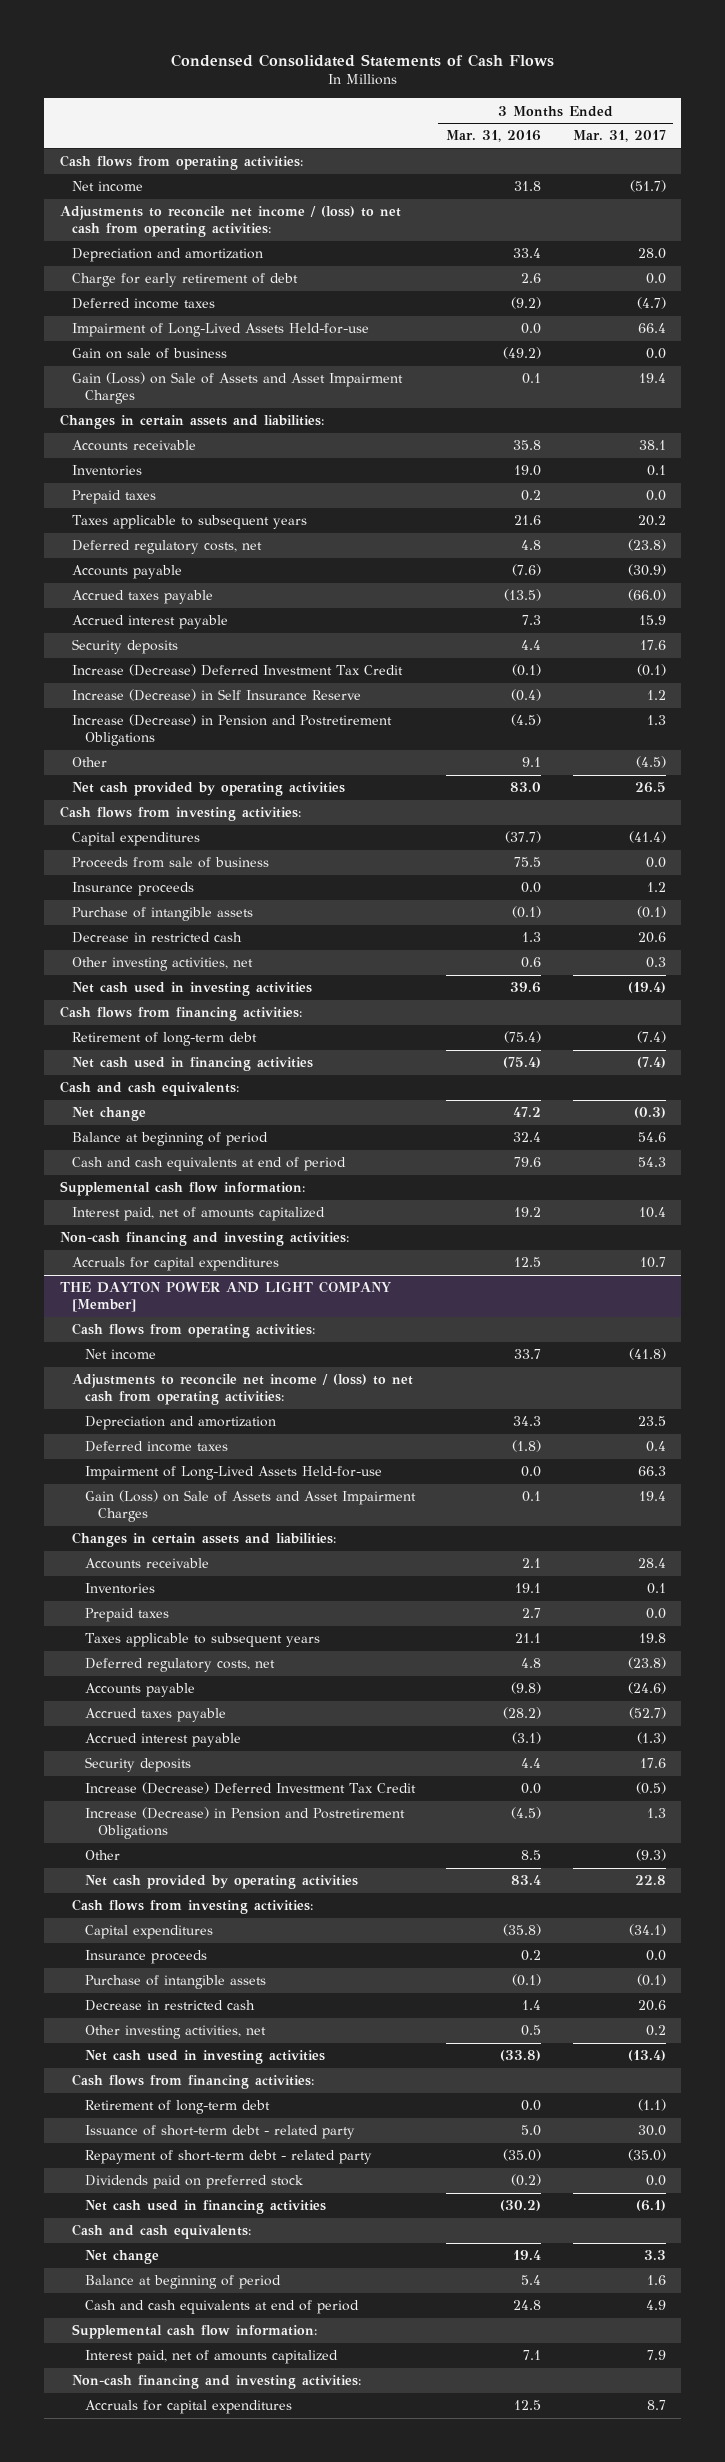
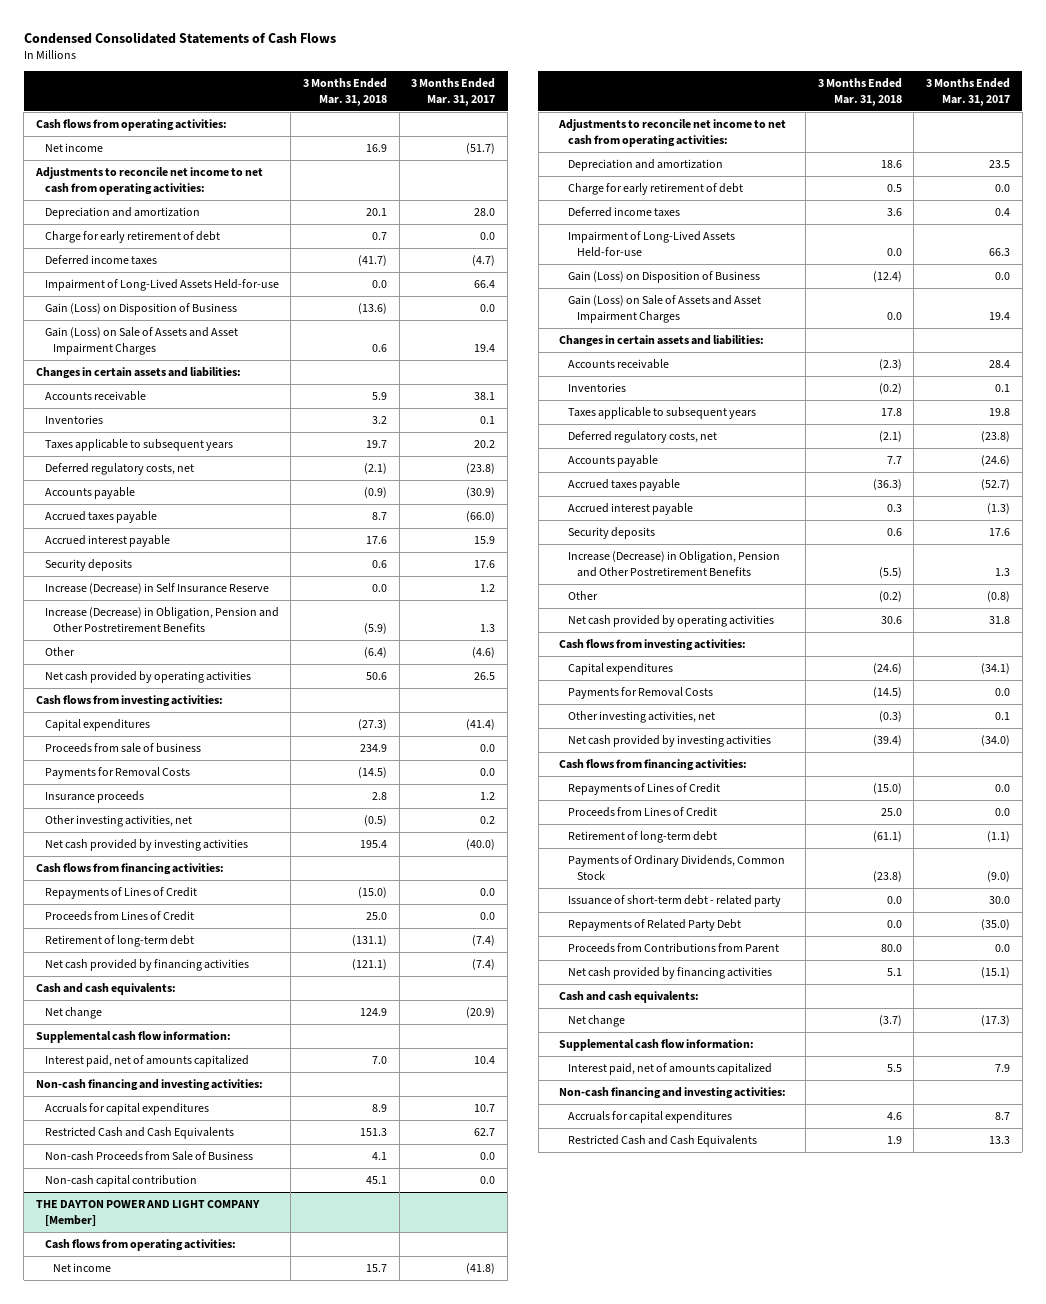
[446,130,542,143] Mar. 31, 2016 -> none
none -> [302,78,387,106] 3 Months Ended Mar. 31, 2018
[59,206,401,238] Adjustments to reconcile net income / (loss) to net cash from operating activities: -> [34,167,263,195] Adjustments to reconcile net income to net cash from operating activities:
[72,348,228,360] Gain on sale of business -> [44,303,237,316] Gain (Loss) on Disposition of Business
[72,490,157,505] Prepaid taxes -> none
[72,664,404,677] Increase (Decrease) Deferred Investment Tax Credit -> none
[72,714,393,747] Increase (Decrease) in Pension and Postretirement Obligations -> [44,607,279,632] Increase (Decrease) in Obligation, Pension and Other Postretirement Benefits
[635,756,666,769] (4.5) -> [472,647,496,659] (4.6)
none -> [44,767,190,780] Payments for Removal Costs
[72,907,254,922] Purchase of intangible assets -> none
[72,932,243,944] Decrease in restricted cash -> none
[645,957,666,969] 0.3 -> [480,816,496,825] 0.2
[72,982,313,997] Net cash used in investing activities -> [44,839,248,852] Net cash provided by investing activities
[627,982,666,994] (19.4) -> [466,839,496,851] (40.0)
none -> [44,887,197,900] Repayments of Lines of Credit
none -> [44,911,194,922] Proceeds from Lines of Credit
[72,1057,314,1072] Net cash used in financing activities -> [44,959,249,972] Net cash provided by financing activities
[72,1132,269,1147] Balance at beginning of period -> none
[72,1157,347,1172] Cash and cash equivalents at end of period -> none
[633,1107,666,1119] (0.3) -> [466,1007,496,1019] (20.9)
none -> [44,1127,234,1140] Restricted Cash and Cash Equivalents
none -> [44,1151,253,1162] Non-cash Proceeds from Sale of Business
none -> [44,1175,197,1188] Non-cash capital contribution
[72,1374,414,1406] Adjustments to reconcile net income / (loss) to net cash from operating activities: -> [558,119,787,147] Adjustments to reconcile net income to net cash from operating activities:
none -> [568,183,744,196] Charge for early retirement of debt
none -> [568,271,761,284] Gain (Loss) on Disposition of Business
[84,1608,169,1623] Prepaid taxes -> none
[84,1782,416,1795] Increase (Decrease) Deferred Investment Tax Credit -> none
[84,1807,405,1840] Increase (Decrease) in Pension and Postretirement Obligations -> [568,551,781,577] Increase (Decrease) in Obligation, Pension and Other Postretirement Benefits
[635,1849,666,1862] (9.3) -> [987,591,1011,603] (0.8)
[634,1875,666,1886] 22.8 -> [989,616,1011,625] 31.8
[84,1950,207,1965] Insurance proceeds -> none
[84,1975,266,1990] Purchase of intangible assets -> none
[84,2000,255,2012] Decrease in restricted cash -> none
none -> [568,687,714,700] Payments for Removal Costs
[645,2025,666,2037] 0.2 -> [995,712,1011,721] 0.1
[84,2050,325,2065] Net cash used in investing activities -> [568,735,772,748] Net cash provided by investing activities
[627,2050,666,2062] (13.4) -> [981,735,1011,747] (34.0)
none -> [568,783,721,796] Repayments of Lines of Credit
none -> [568,807,718,818] Proceeds from Lines of Credit
none -> [568,855,786,880] Payments of Ordinary Dividends, Common Stock
[84,2175,303,2190] Dividends paid on preferred stock -> none
[84,2150,372,2165] Repayment of short-term debt - related party -> [568,919,742,932] Repayments of Related Party Debt
none -> [568,943,780,954] Proceeds from Contributions from Parent
[84,2200,326,2215] Net cash used in financing activities -> [568,967,773,980] Net cash provided by financing activities
[635,2200,666,2212] (6.1) -> [981,967,1011,979] (15.1)
[84,2275,281,2290] Balance at beginning of period -> none
[84,2300,359,2315] Cash and cash equivalents at end of period -> none
[643,2250,666,2261] 3.3 -> [981,1015,1011,1027] (17.3)
none -> [568,1135,758,1148] Restricted Cash and Cash Equivalents

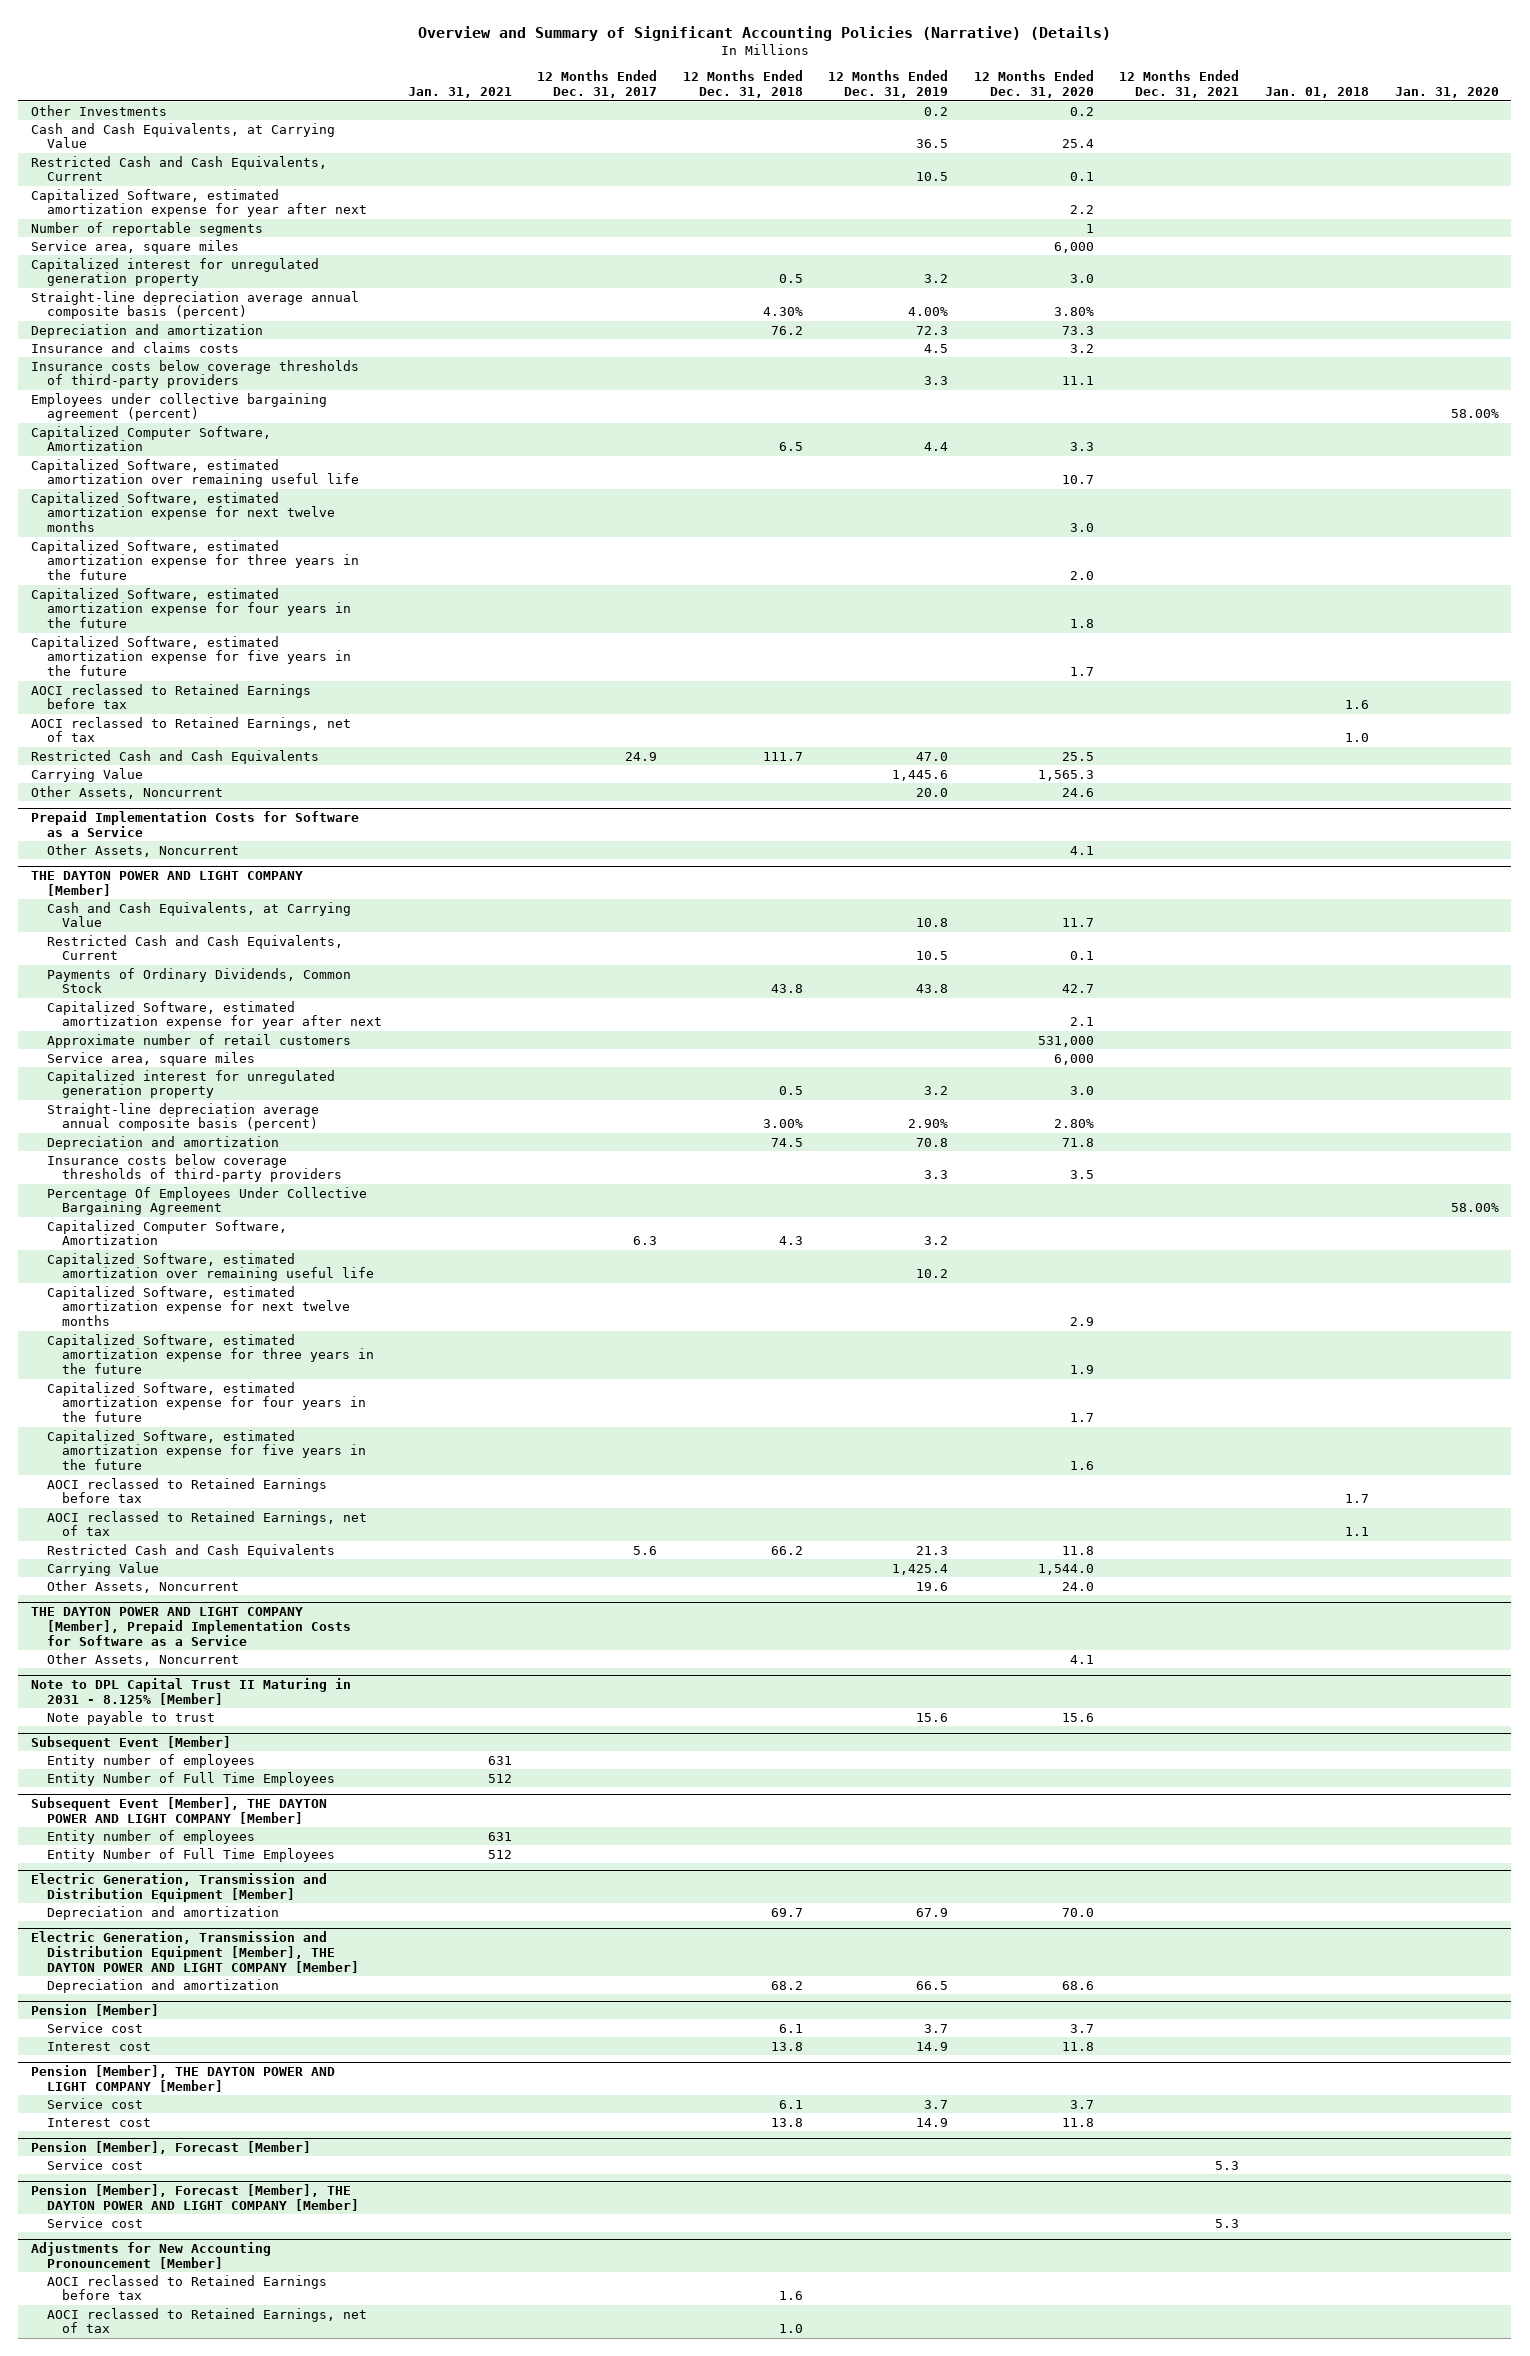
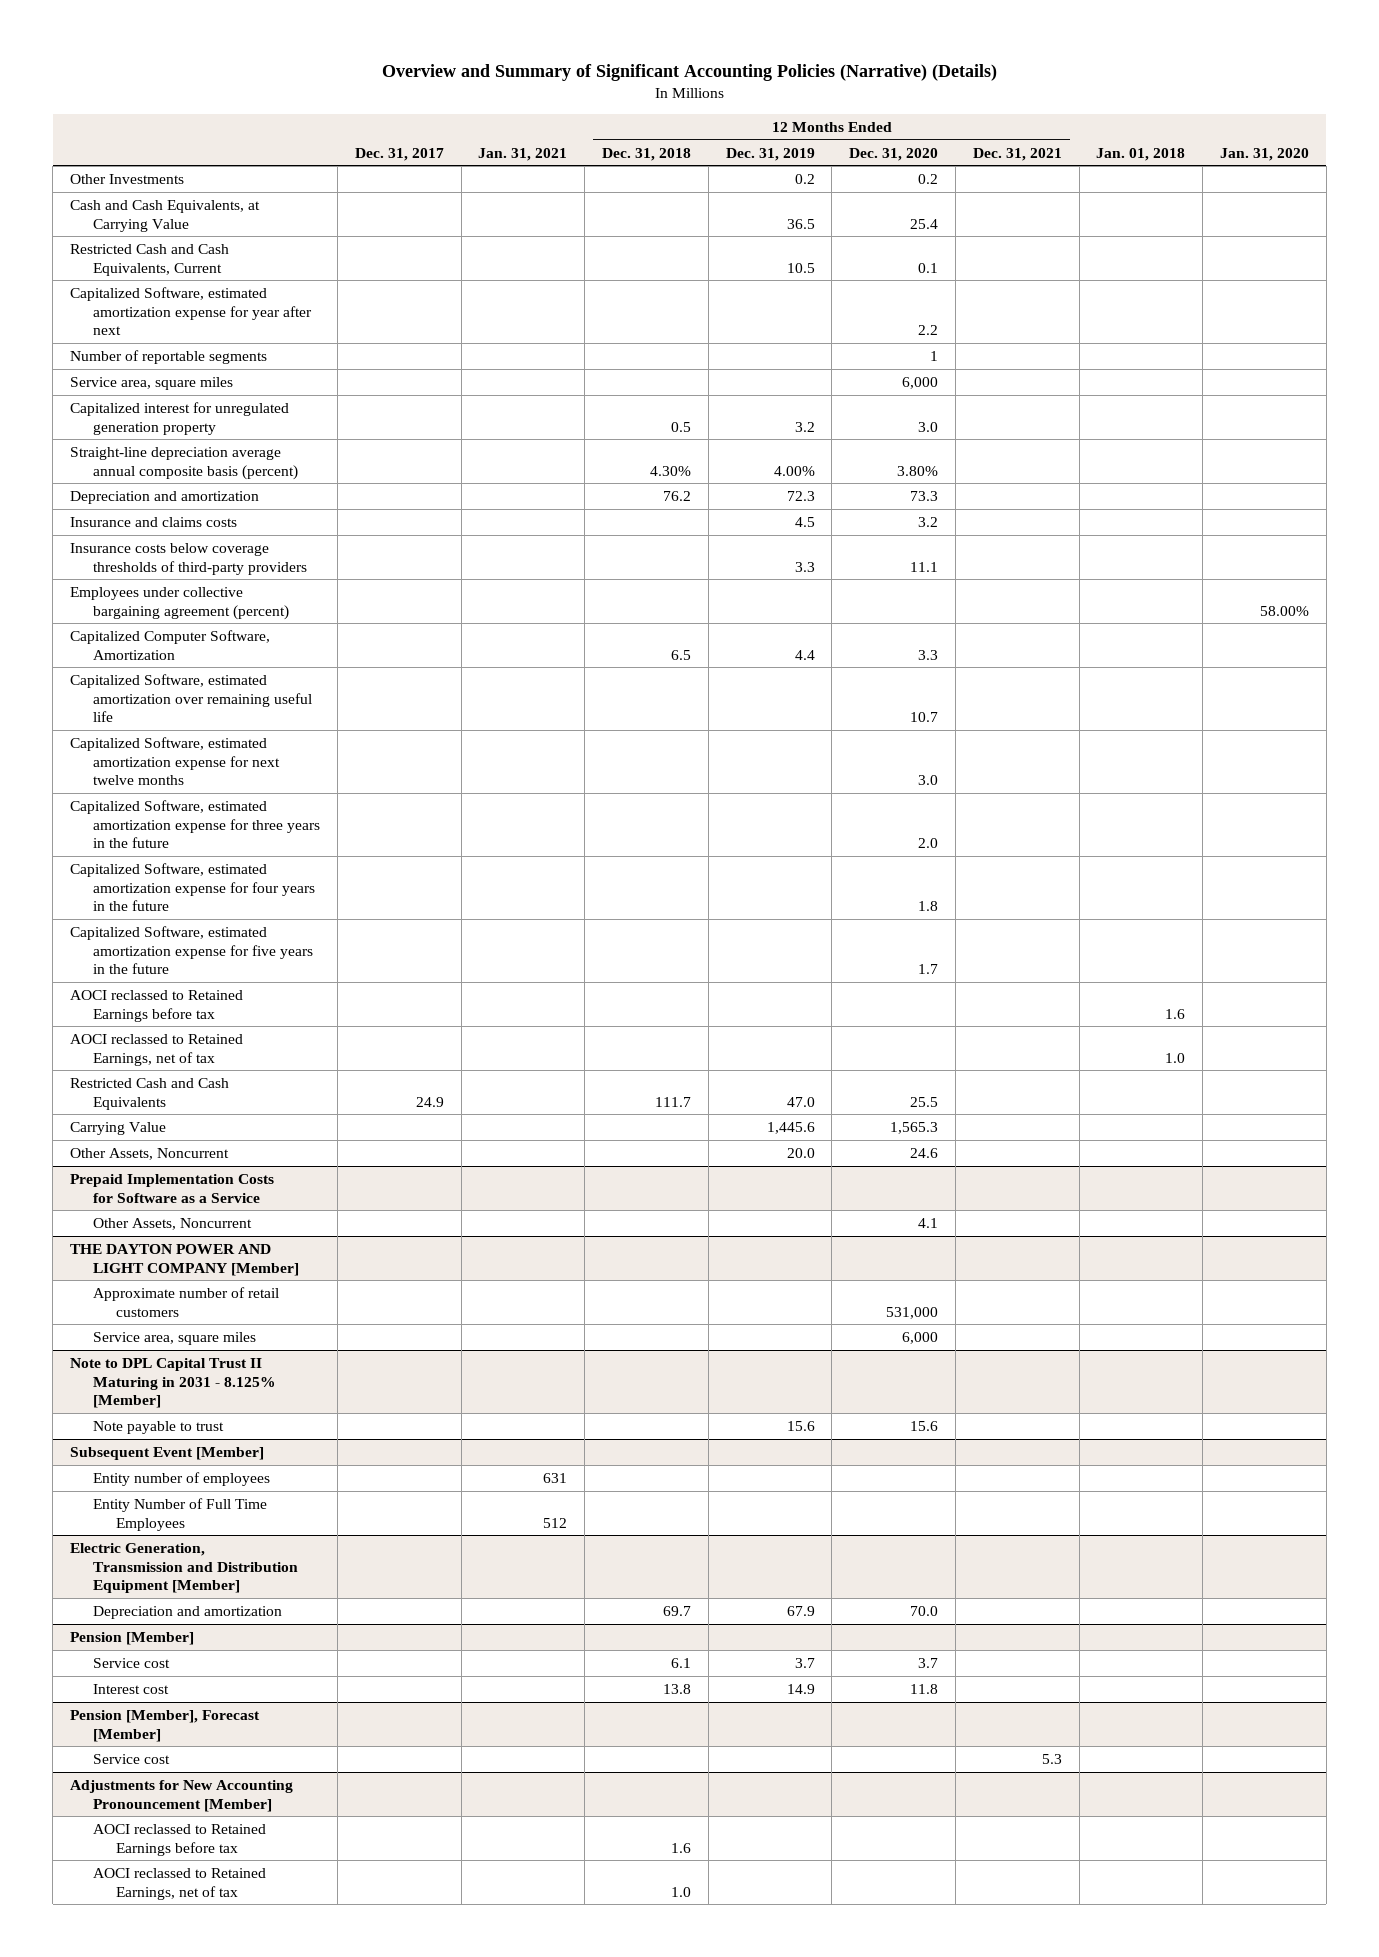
[537,70,658,99] 12 Months Ended Dec. 31, 2017 -> none
none -> [354,147,444,161] Dec. 31, 2017
[46,901,351,928] Cash and Cash Equivalents, at Carrying Value -> none
[46,934,343,961] Restricted Cash and Cash Equivalents, Current -> none
[46,967,351,994] Payments of Ordinary Dividends, Common Stock -> none
[46,1000,382,1030] Capitalized Software, estimated amortization expense for year after next -> none
[46,1069,335,1099] Capitalized interest for unregulated generation property -> none
[46,1102,319,1132] Straight-line depreciation average annual composite basis (percent) -> none
[46,1135,279,1150] Depreciation and amortization -> none
[46,1153,342,1183] Insurance costs below coverage thresholds of third-party providers -> none
[46,1186,367,1216] Percentage Of Employees Under Collective Bargaining Agreement -> none
[46,1219,287,1246] Capitalized Computer Software, Amortization -> none
[46,1252,374,1282] Capitalized Software, estimated amortization over remaining useful life -> none
[46,1285,350,1327] Capitalized Software, estimated amortization expense for next twelve months -> none
[46,1333,374,1375] Capitalized Software, estimated amortization expense for three years in the future -> none
[46,1381,366,1423] Capitalized Software, estimated amortization expense for four years in the future -> none
[46,1429,366,1471] Capitalized Software, estimated amortization expense for five years in the future -> none
[46,1477,327,1504] AOCI reclassed to Retained Earnings before tax -> none
[46,1510,367,1537] AOCI reclassed to Retained Earnings, net of tax -> none
[46,1543,335,1558] Restricted Cash and Cash Equivalents -> none
[46,1561,159,1576] Carrying Value -> none
[46,1579,239,1593] Other Assets, Noncurrent -> none
[31,1607,351,1646] THE DAYTON POWER AND LIGHT COMPANY [Member], Prepaid Implementation Costs for Software as a Service -> none
[46,1652,239,1666] Other Assets, Noncurrent -> none
[31,1797,328,1824] Subsequent Event [Member], THE DAYTON POWER AND LIGHT COMPANY [Member] -> none
[46,1829,255,1844] Entity number of employees -> none
[46,1847,335,1862] Entity Number of Full Time Employees -> none
[31,1931,359,1973] Electric Generation, Transmission and Distribution Equipment [Member], THE DAYTON POWER AND LIGHT COMPANY [Member] -> none
[46,1978,279,1993] Depreciation and amortization -> none
[31,2065,336,2092] Pension [Member], THE DAYTON POWER AND LIGHT COMPANY [Member] -> none
[46,2097,143,2109] Service cost -> none
[46,2117,151,2127] Interest cost -> none
[31,2184,359,2211] Pension [Member], Forecast [Member], THE DAYTON POWER AND LIGHT COMPANY [Member] -> none
[46,2216,143,2228] Service cost -> none

